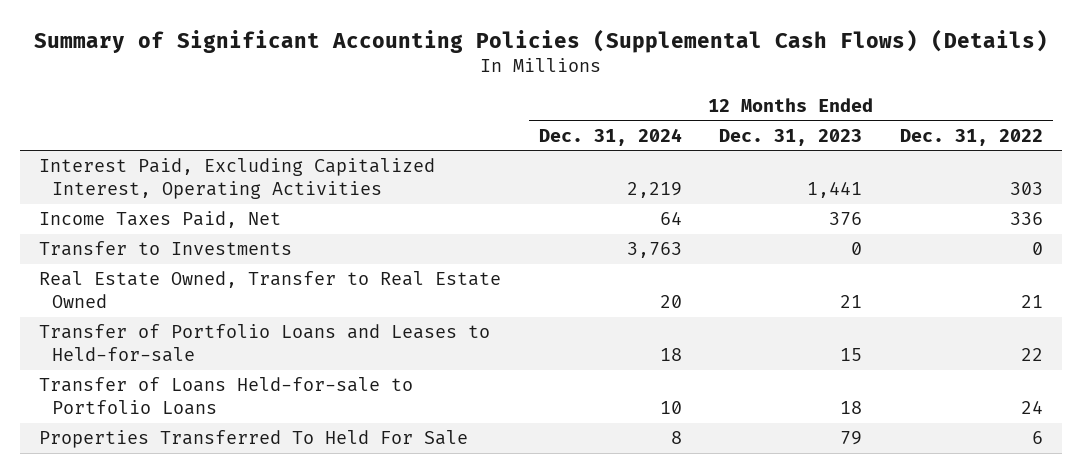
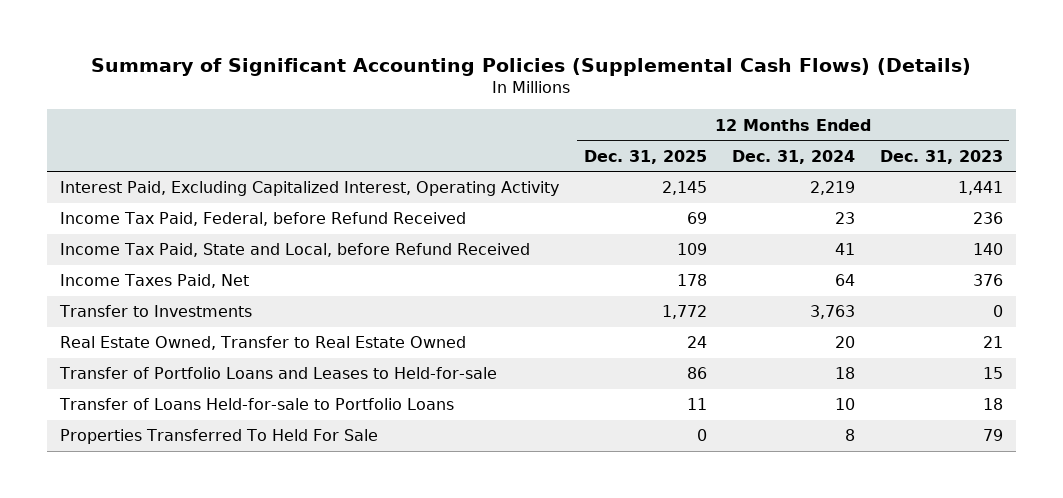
[900,128,1044,146] Dec. 31, 2022 -> none
none -> [583,149,707,164] Dec. 31, 2025
[39,158,436,199] Interest Paid, Excluding Capitalized Interest, Operating Activities -> [59,181,559,197] Interest Paid, Excluding Capitalized Interest, Operating Activity
none -> [59,212,466,227] Income Tax Paid, Federal, before Refund Received
none -> [59,243,530,258] Income Tax Paid, State and Local, before Refund Received

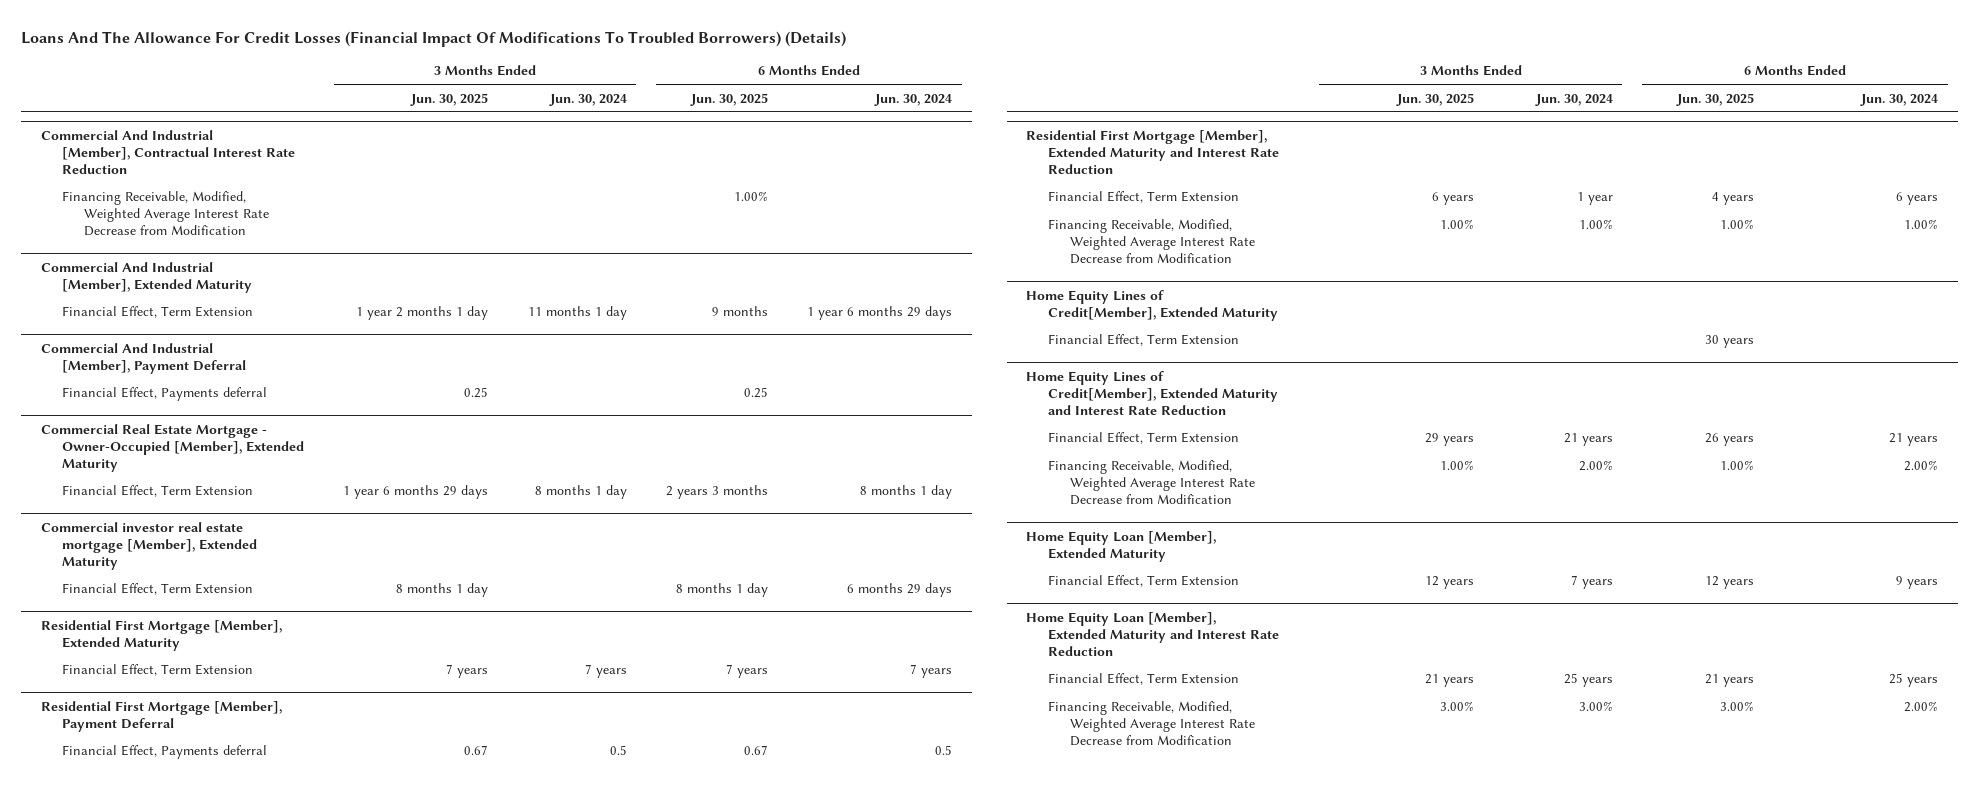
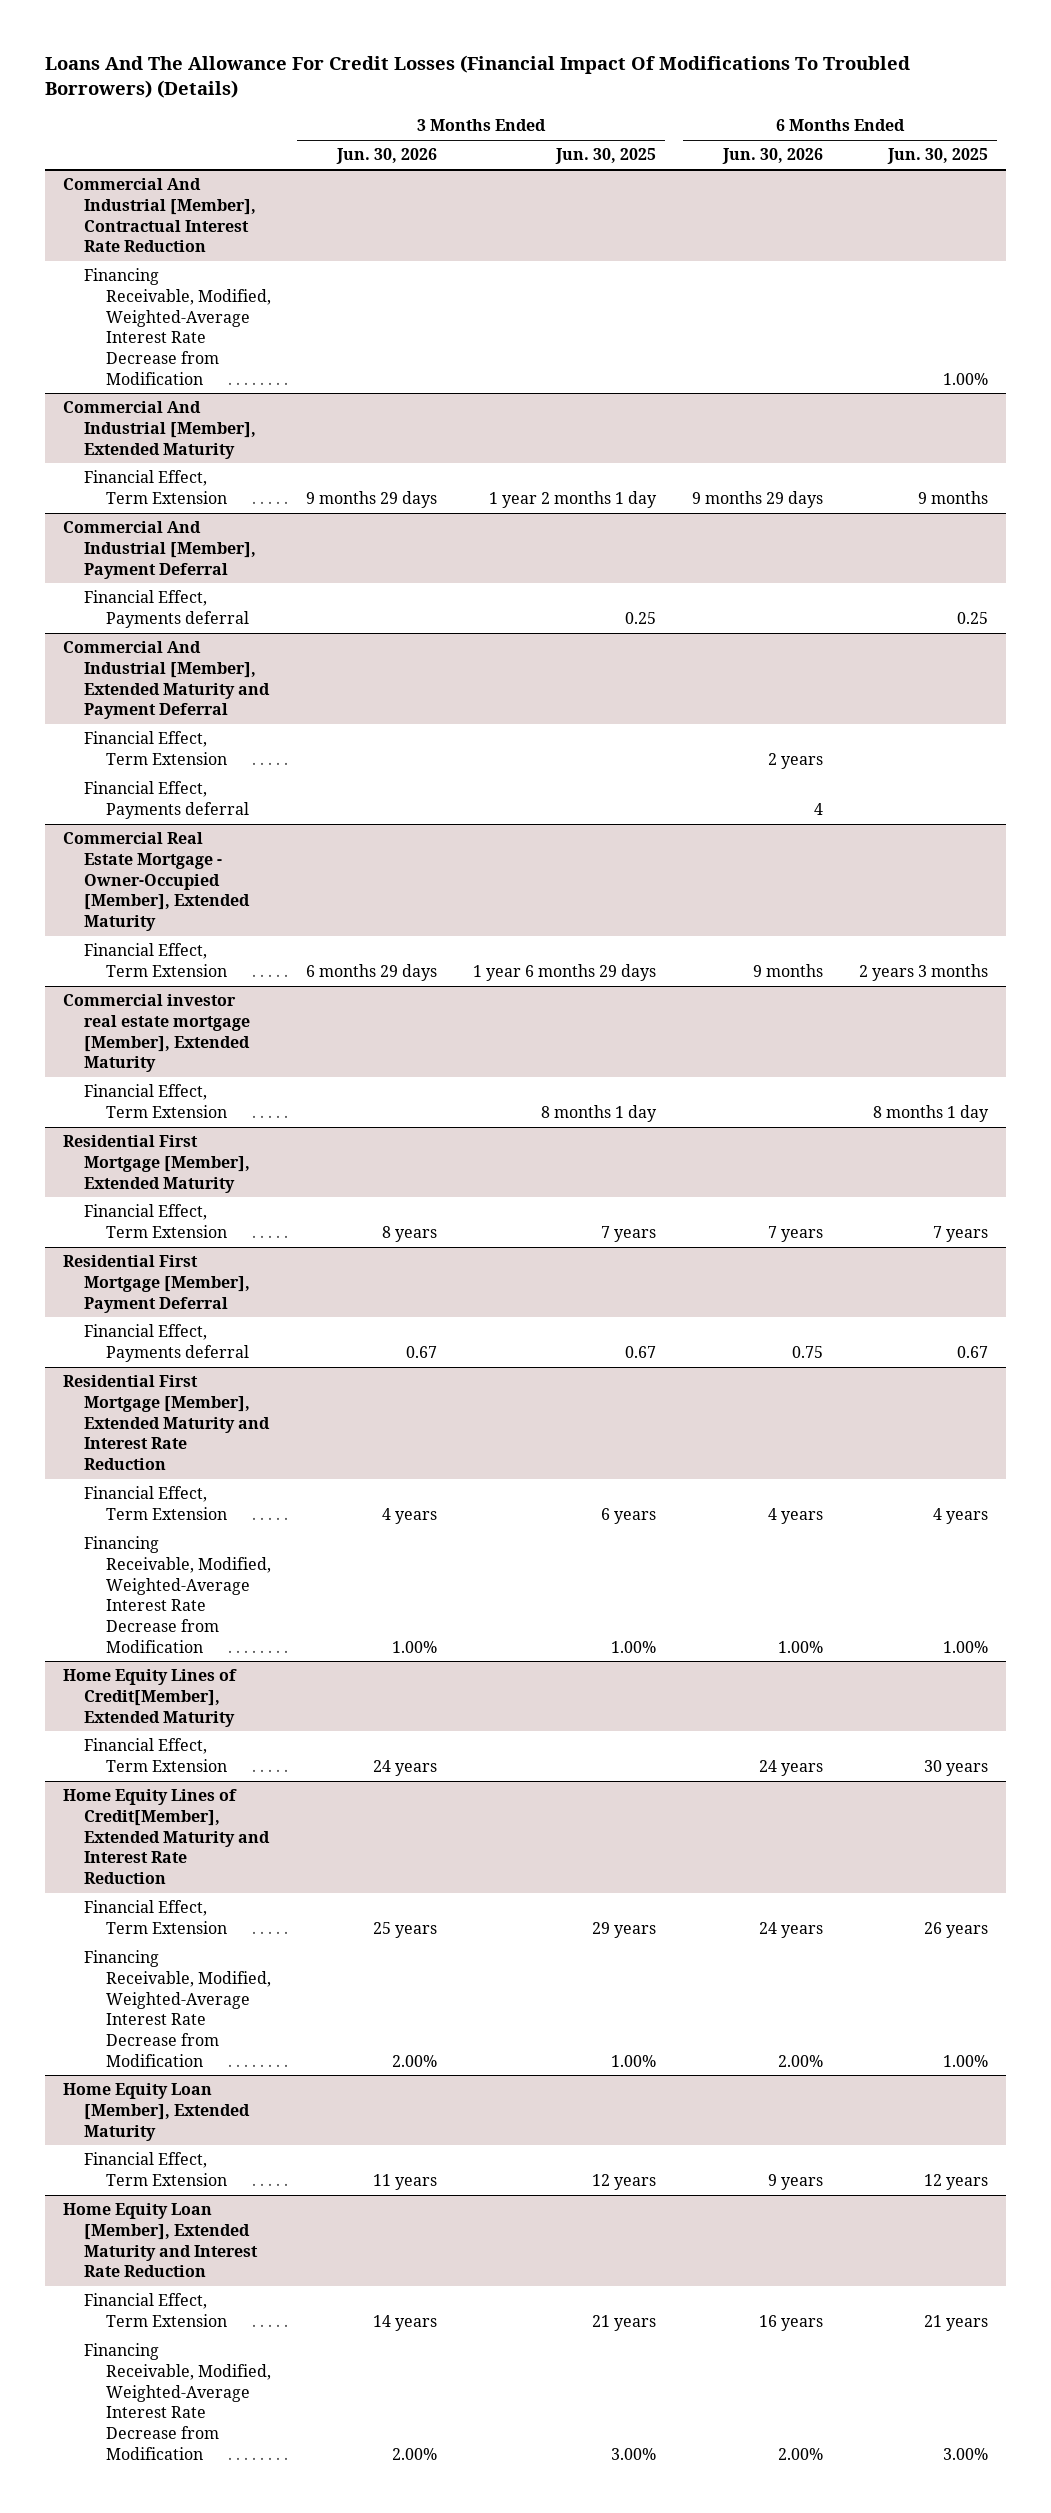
[548,93,627,106] Jun. 30, 2024 -> none
[874,93,953,106] Jun. 30, 2024 -> none
none -> [336,148,438,165] Jun. 30, 2026
none -> [722,148,824,165] Jun. 30, 2026
[62,191,269,237] Financing Receivable, Modified, Weighted Average Interest Rate Decrease from Modification -> [84,268,271,385] Financing Receivable, Modified, Weighted-Average Interest Rate Decrease from Modification
none -> [63,641,271,720] Commercial And Industrial [Member], Extended Maturity and Payment Deferral
none -> [84,731,227,765] Financial Effect, Term Extension
none -> [84,781,249,819] Financial Effect, Payments deferral
[1048,219,1255,265] Financing Receivable, Modified, Weighted Average Interest Rate Decrease from Modification -> [84,1536,271,1653] Financing Receivable, Modified, Weighted-Average Interest Rate Decrease from Modification
[1048,460,1255,506] Financing Receivable, Modified, Weighted Average Interest Rate Decrease from Modification -> [84,1950,271,2067] Financing Receivable, Modified, Weighted-Average Interest Rate Decrease from Modification
[1048,701,1255,747] Financing Receivable, Modified, Weighted Average Interest Rate Decrease from Modification -> [84,2343,271,2460] Financing Receivable, Modified, Weighted-Average Interest Rate Decrease from Modification

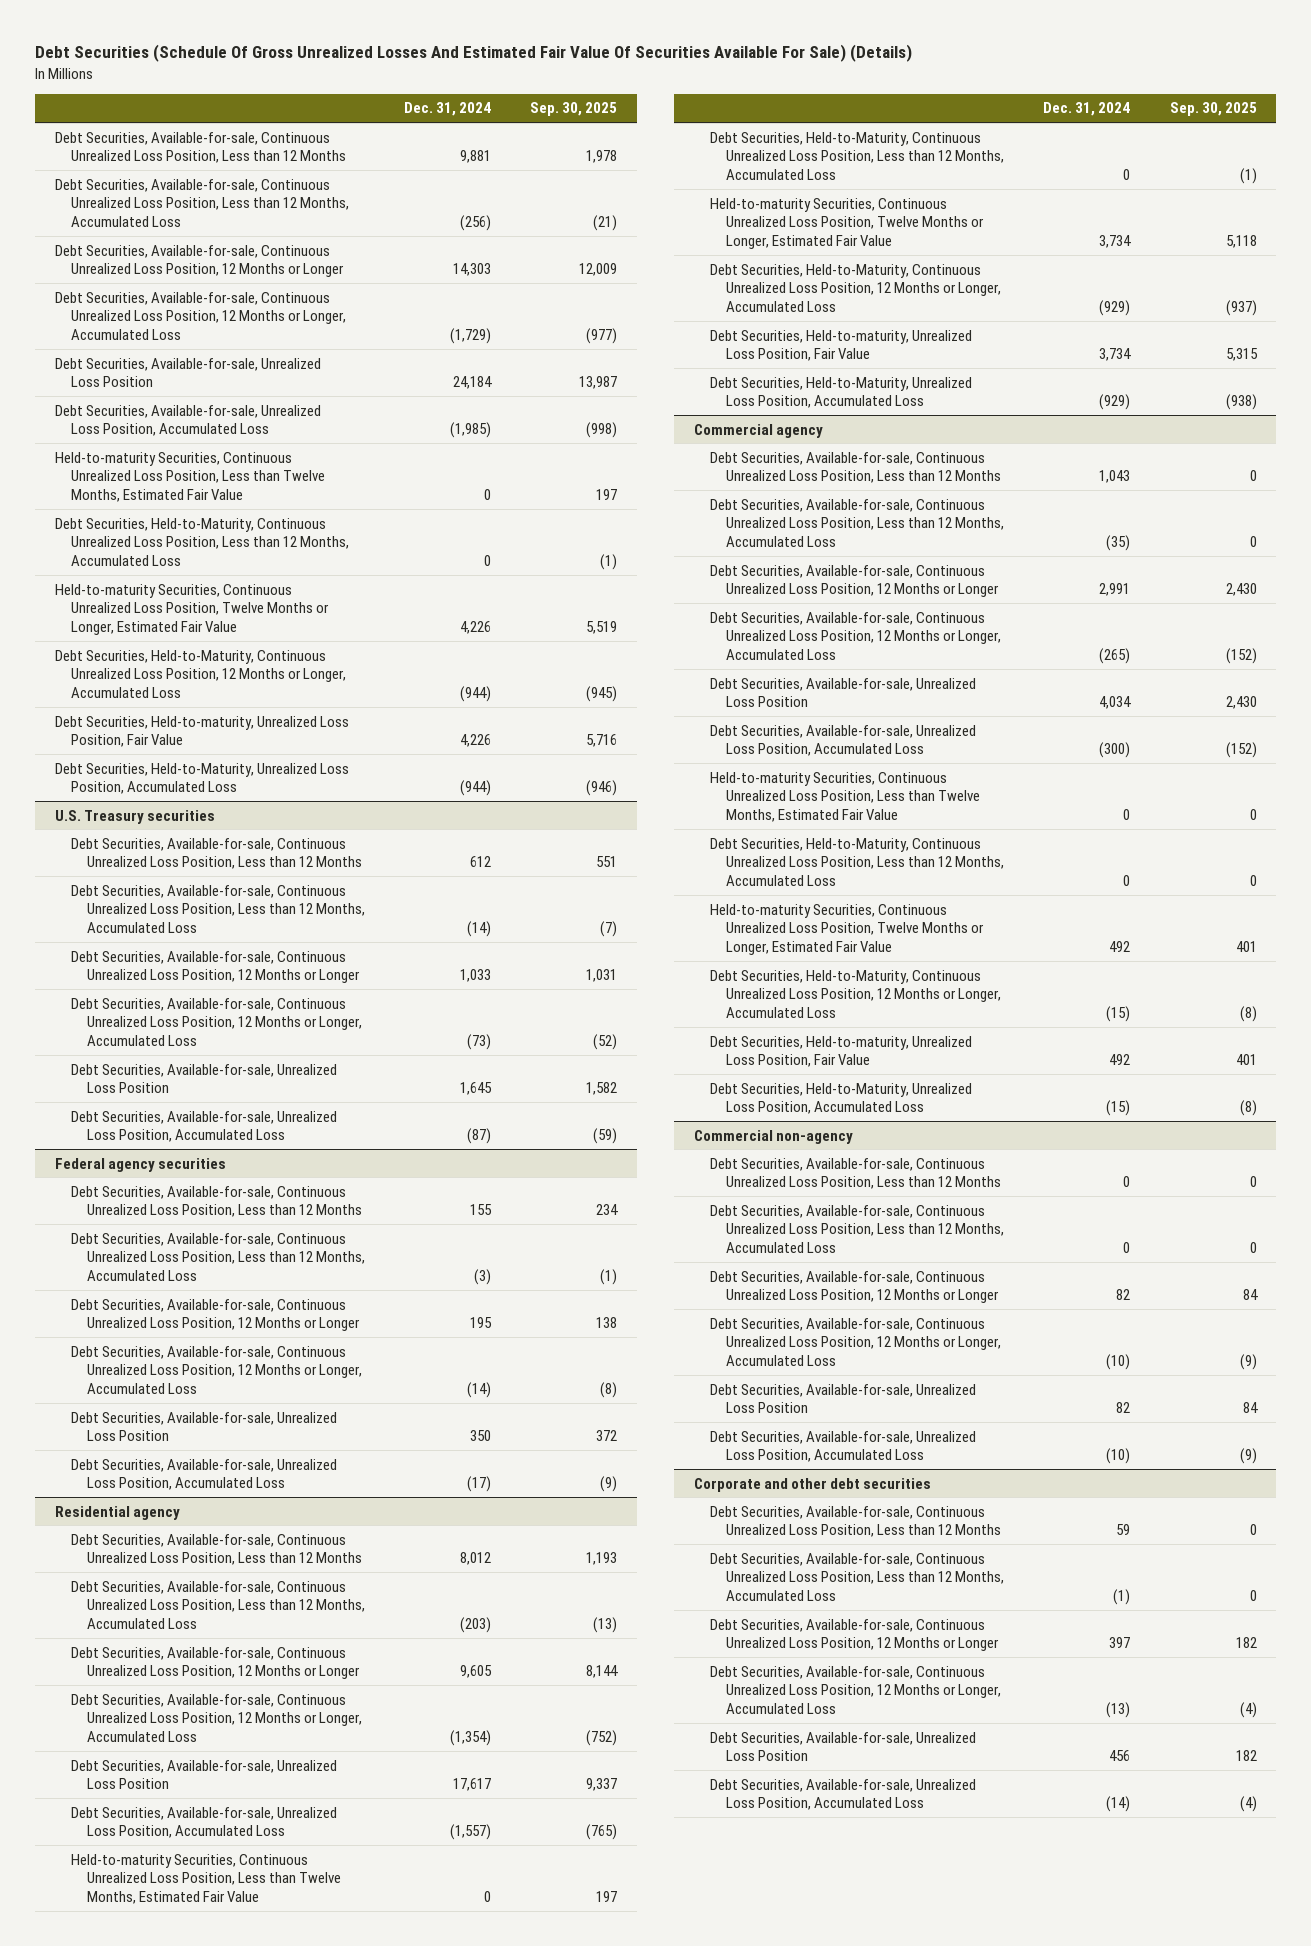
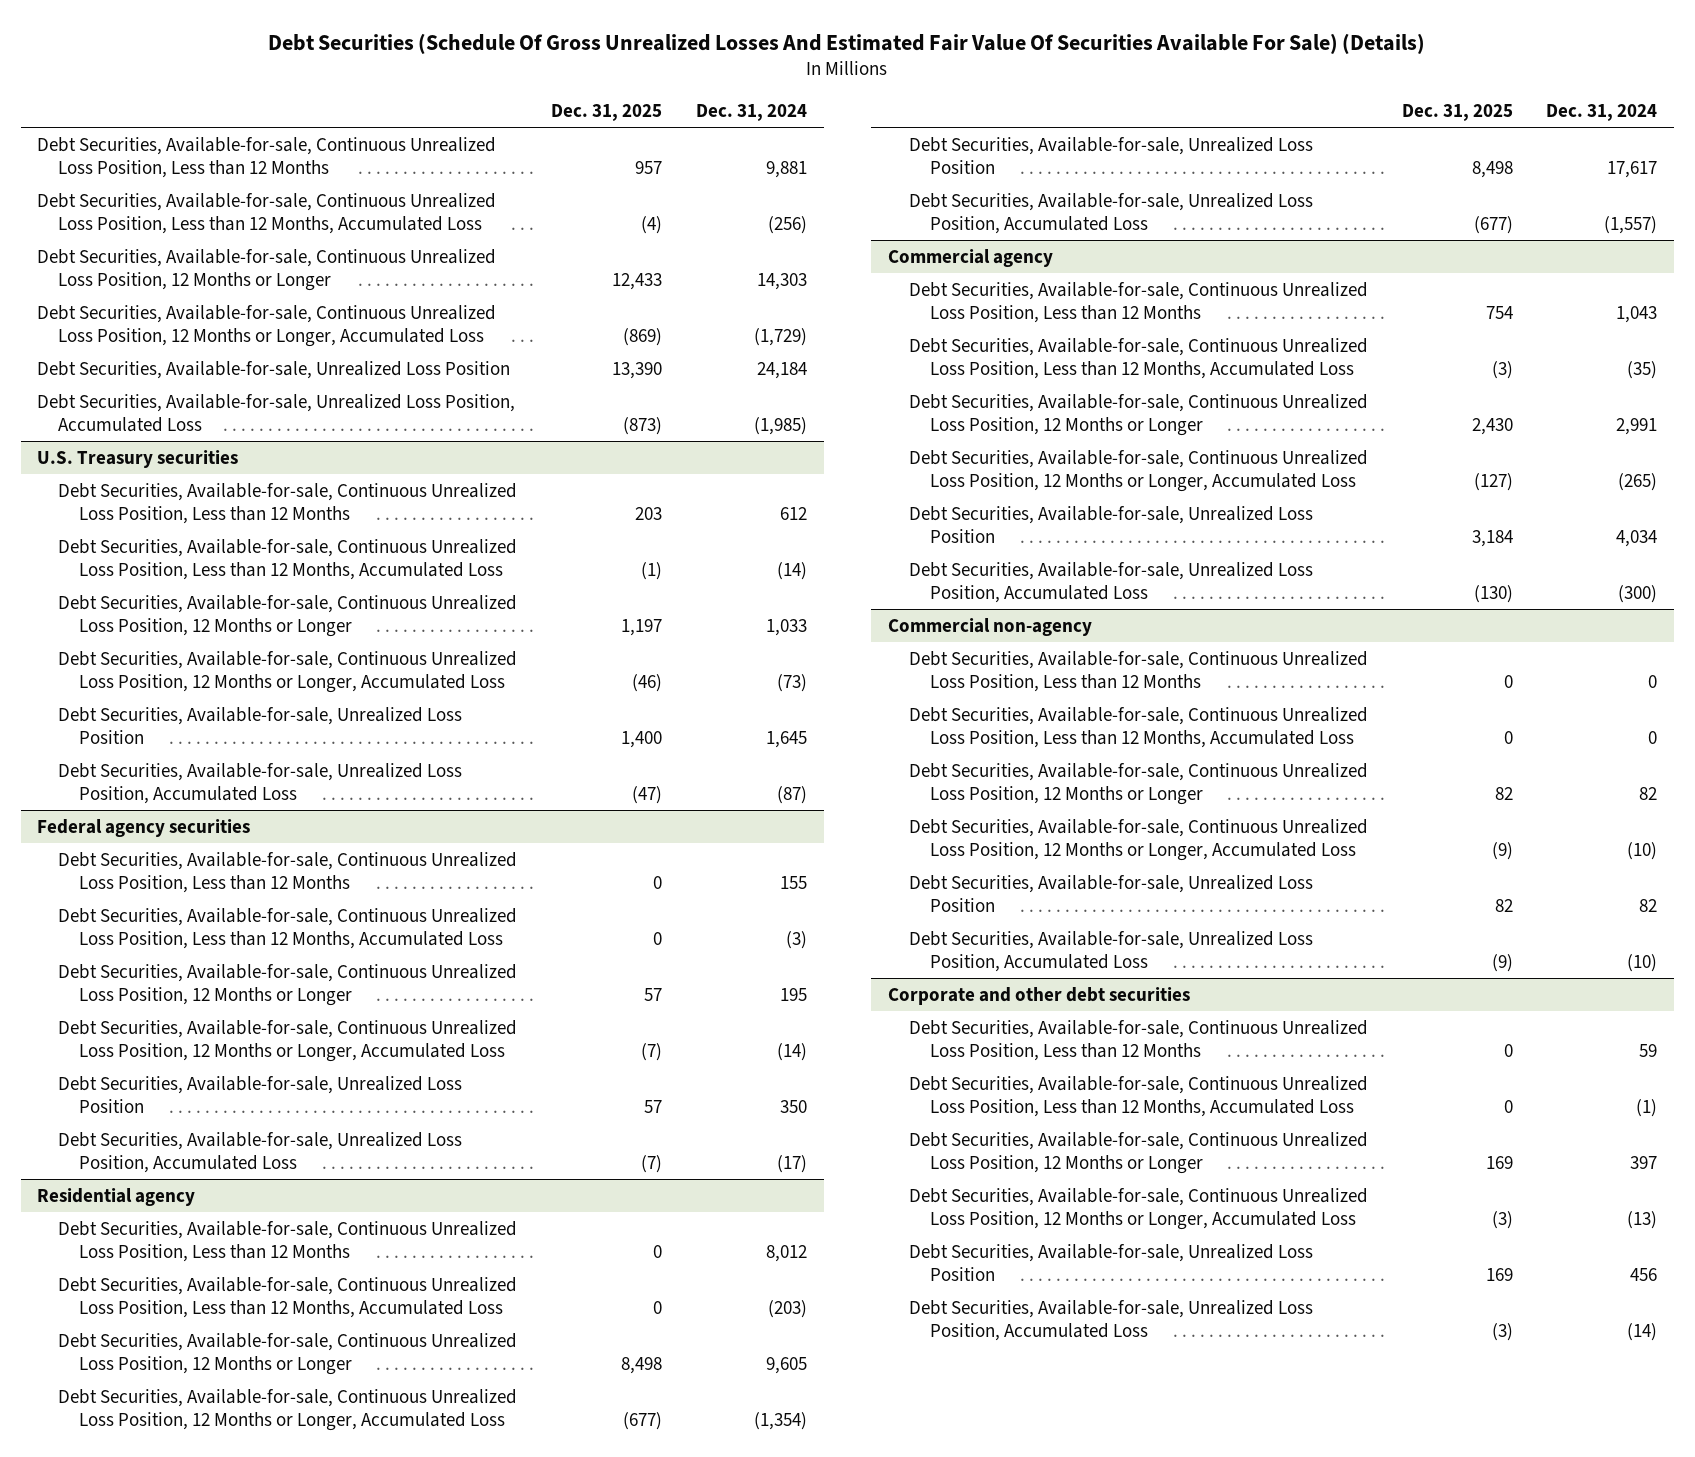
[530,102,618,117] Sep. 30, 2025 -> none
none -> [551,104,663,122] Dec. 31, 2025
[54,451,325,502] Held-to-maturity Securities, Continuous Unrealized Loss Position, Less than Twelve Months, Estimated Fair Value -> none
[54,517,349,566] Debt Securities, Held-to-Maturity, Continuous Unrealized Loss Position, Less than 12 Months, Accumulated Loss -> none
[54,583,329,635] Held-to-maturity Securities, Continuous Unrealized Loss Position, Twelve Months or Longer, Estimated Fair Value -> none
[54,649,346,698] Debt Securities, Held-to-Maturity, Continuous Unrealized Loss Position, 12 Months or Longer, Accumulated Loss -> none
[54,715,349,748] Debt Securities, Held-to-maturity, Unrealized Loss Position, Fair Value -> none
[54,762,349,795] Debt Securities, Held-to-Maturity, Unrealized Loss Position, Accumulated Loss -> none
[70,1853,342,1904] Held-to-maturity Securities, Continuous Unrealized Loss Position, Less than Twelve Months, Estimated Fair Value -> none
[710,131,1005,180] Debt Securities, Held-to-Maturity, Continuous Unrealized Loss Position, Less than 12 Months, Accumulated Loss -> none
[710,197,985,249] Held-to-maturity Securities, Continuous Unrealized Loss Position, Twelve Months or Longer, Estimated Fair Value -> none
[710,263,1002,312] Debt Securities, Held-to-Maturity, Continuous Unrealized Loss Position, 12 Months or Longer, Accumulated Loss -> none
[710,329,973,362] Debt Securities, Held-to-maturity, Unrealized Loss Position, Fair Value -> none
[710,376,973,409] Debt Securities, Held-to-Maturity, Unrealized Loss Position, Accumulated Loss -> none
[710,771,981,822] Held-to-maturity Securities, Continuous Unrealized Loss Position, Less than Twelve Months, Estimated Fair Value -> none
[710,837,1005,886] Debt Securities, Held-to-Maturity, Continuous Unrealized Loss Position, Less than 12 Months, Accumulated Loss -> none
[710,903,985,955] Held-to-maturity Securities, Continuous Unrealized Loss Position, Twelve Months or Longer, Estimated Fair Value -> none
[710,969,1002,1018] Debt Securities, Held-to-Maturity, Continuous Unrealized Loss Position, 12 Months or Longer, Accumulated Loss -> none
[710,1035,973,1068] Debt Securities, Held-to-maturity, Unrealized Loss Position, Fair Value -> none
[710,1082,973,1115] Debt Securities, Held-to-Maturity, Unrealized Loss Position, Accumulated Loss -> none

